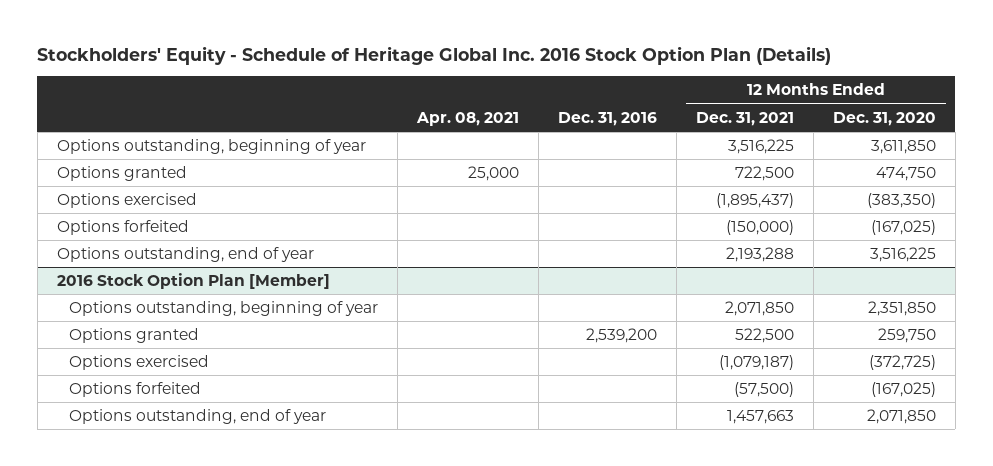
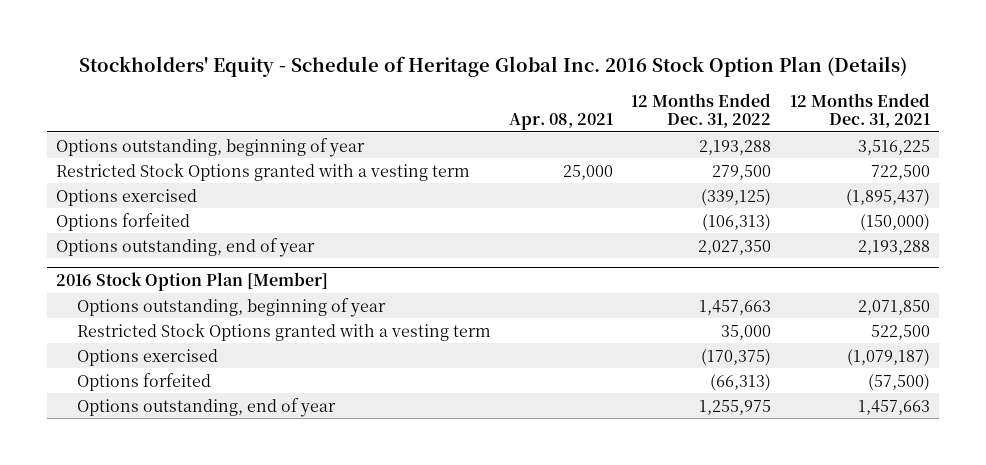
[557,111,657,126] Dec. 31, 2016 -> none
[832,111,936,126] Dec. 31, 2020 -> none
none -> [631,92,772,128] 12 Months Ended Dec. 31, 2022
[56,166,187,182] Options granted -> [56,162,471,181] Restricted Stock Options granted with a vesting term
[68,328,199,344] Options granted -> [77,322,492,341] Restricted Stock Options granted with a vesting term

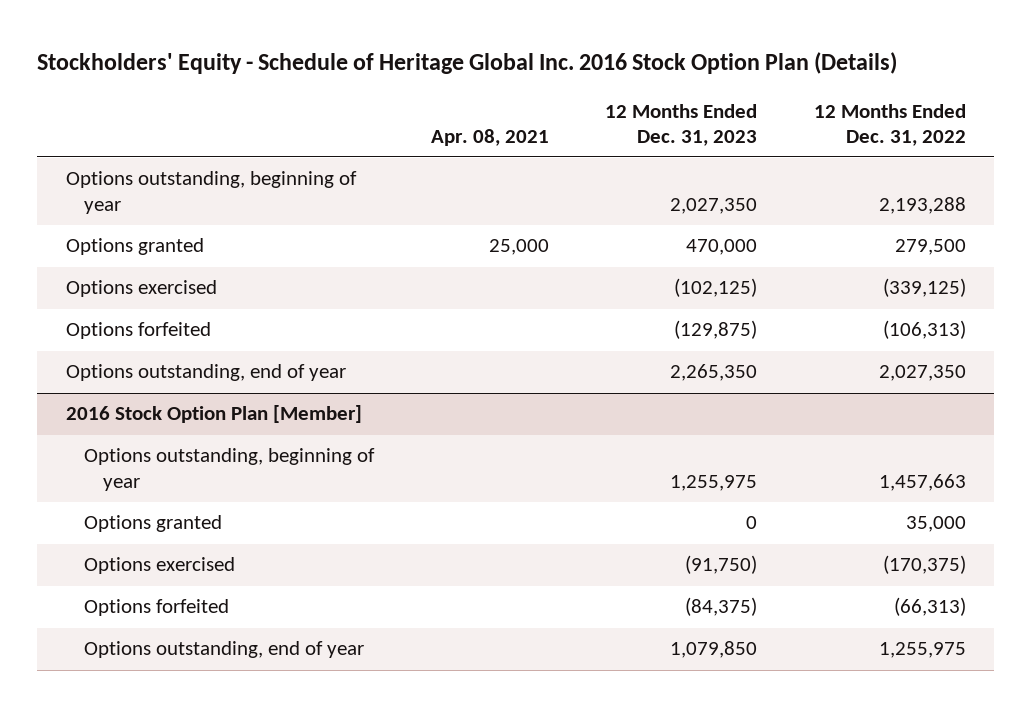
[789,92,930,128] 12 Months Ended Dec. 31, 2021 -> none
none -> [605,103,758,146] 12 Months Ended Dec. 31, 2023
[56,162,471,181] Restricted Stock Options granted with a vesting term -> [65,238,204,256] Options granted
[77,322,492,341] Restricted Stock Options granted with a vesting term -> [84,515,223,533] Options granted

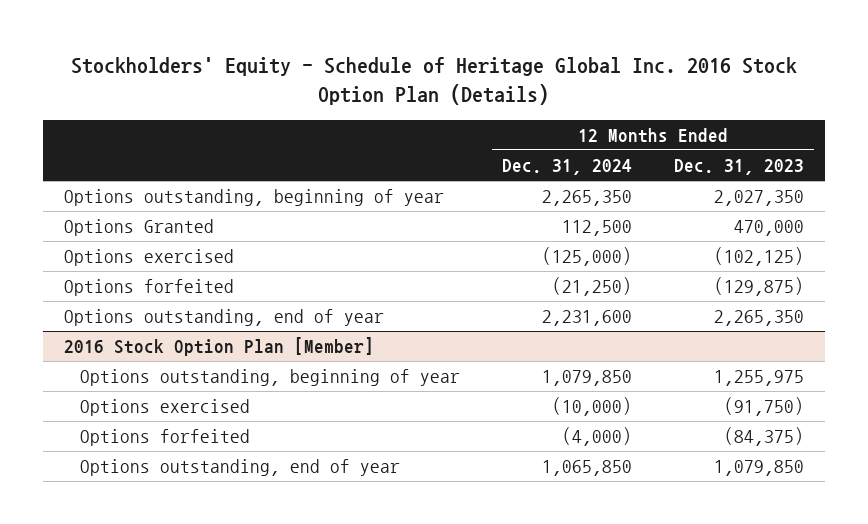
[430,128,549,146] Apr. 08, 2021 -> none
[813,103,966,146] 12 Months Ended Dec. 31, 2022 -> none
none -> [502,158,633,175] Dec. 31, 2024
[65,238,204,256] Options granted -> [63,219,214,237] Options Granted
[84,515,223,533] Options granted -> none

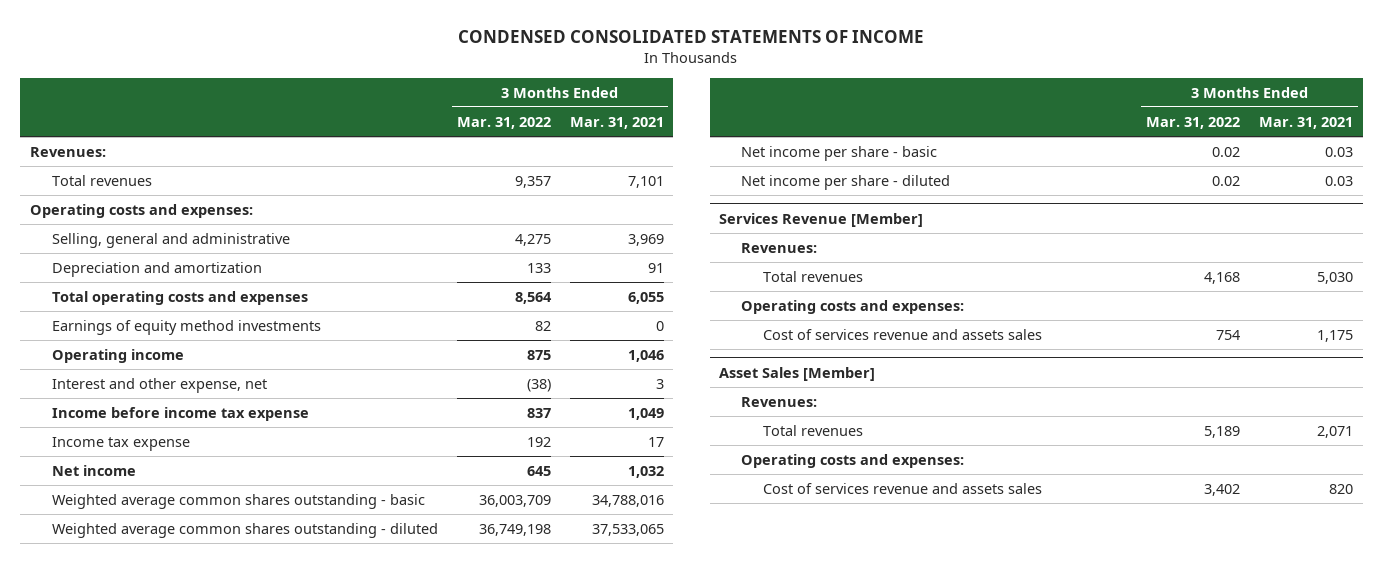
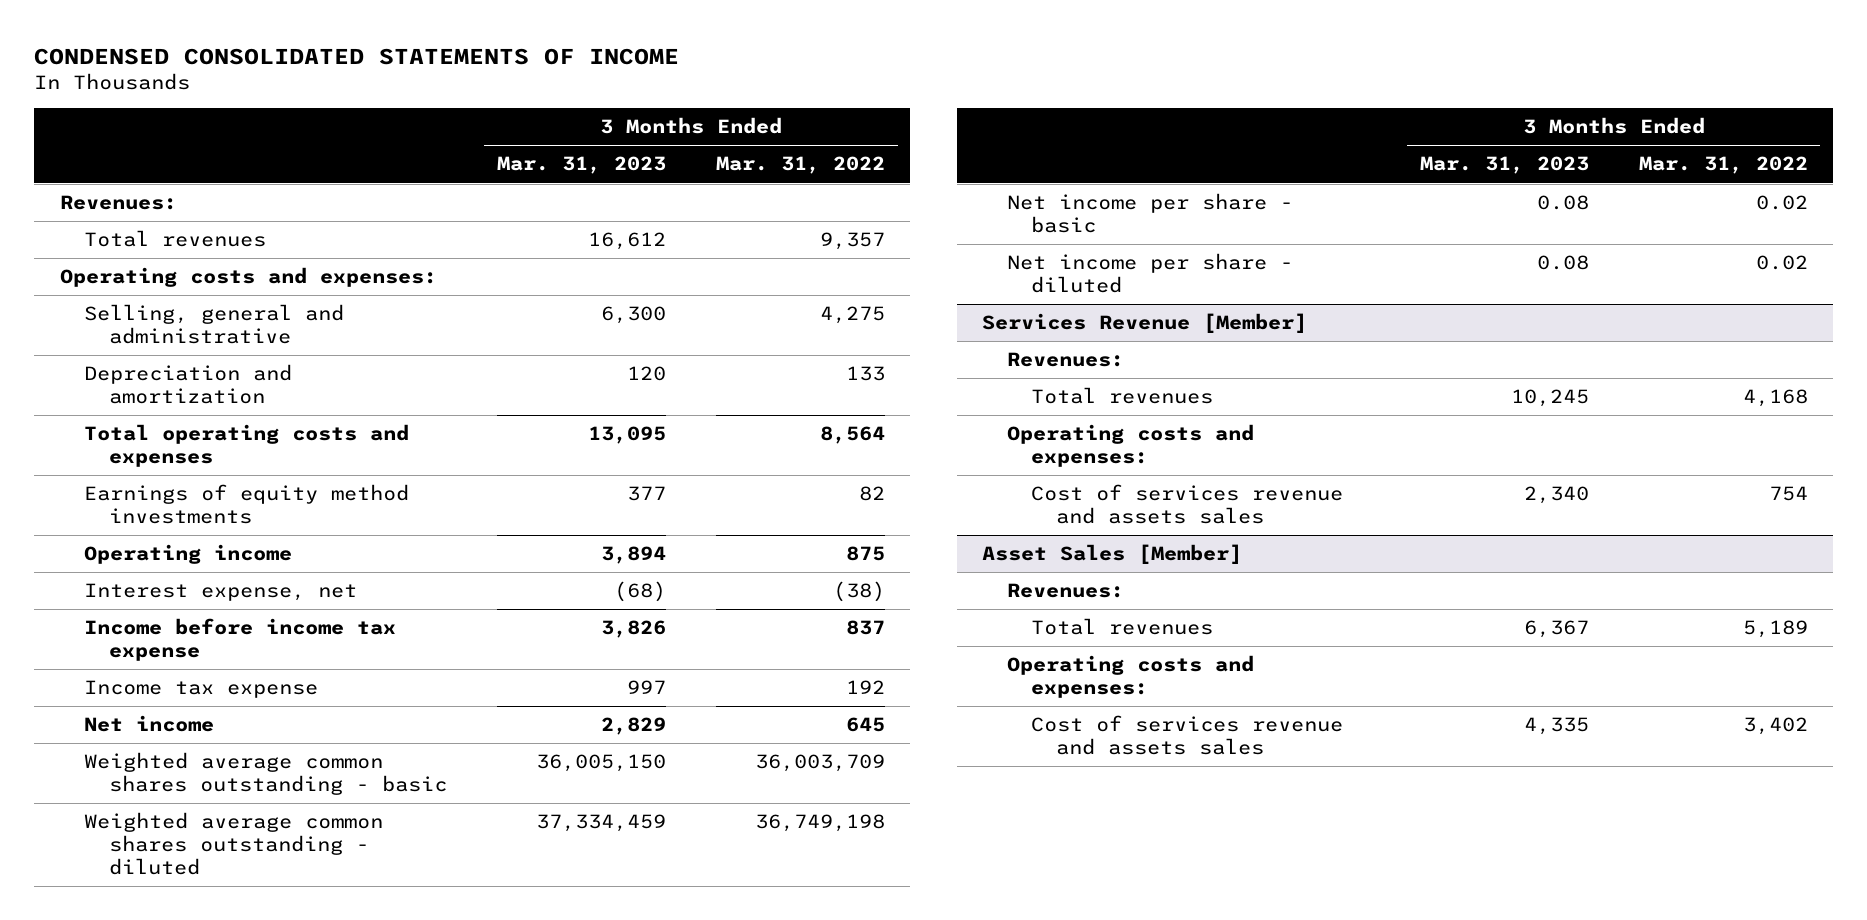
[569,116,664,129] Mar. 31, 2021 -> none
none -> [496,156,666,175] Mar. 31, 2023
[51,377,267,393] Interest and other expense, net -> [84,583,358,602] Interest expense, net

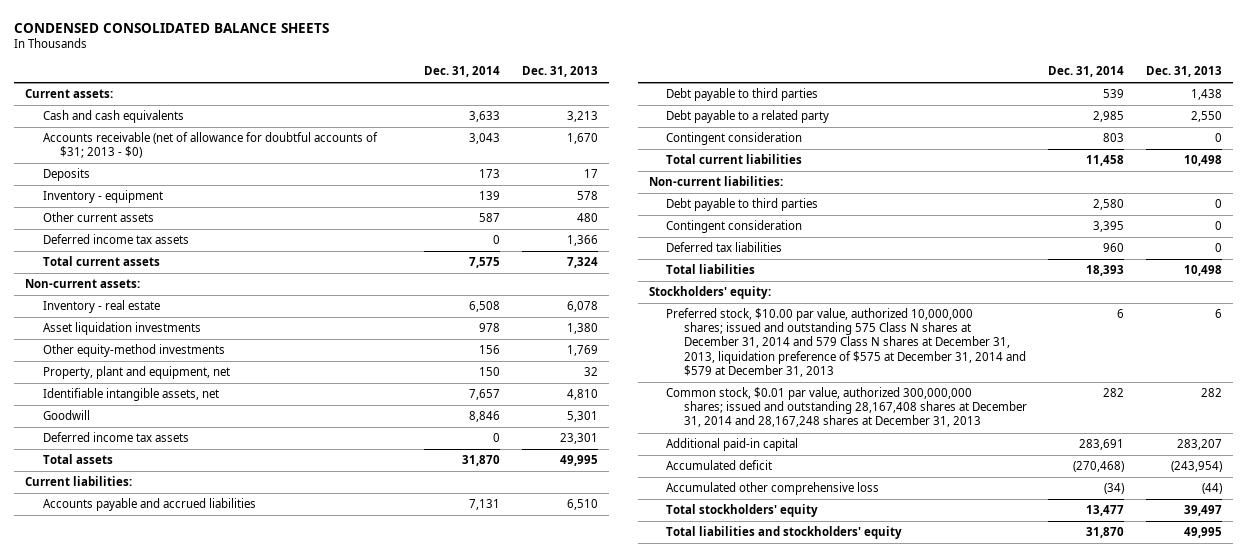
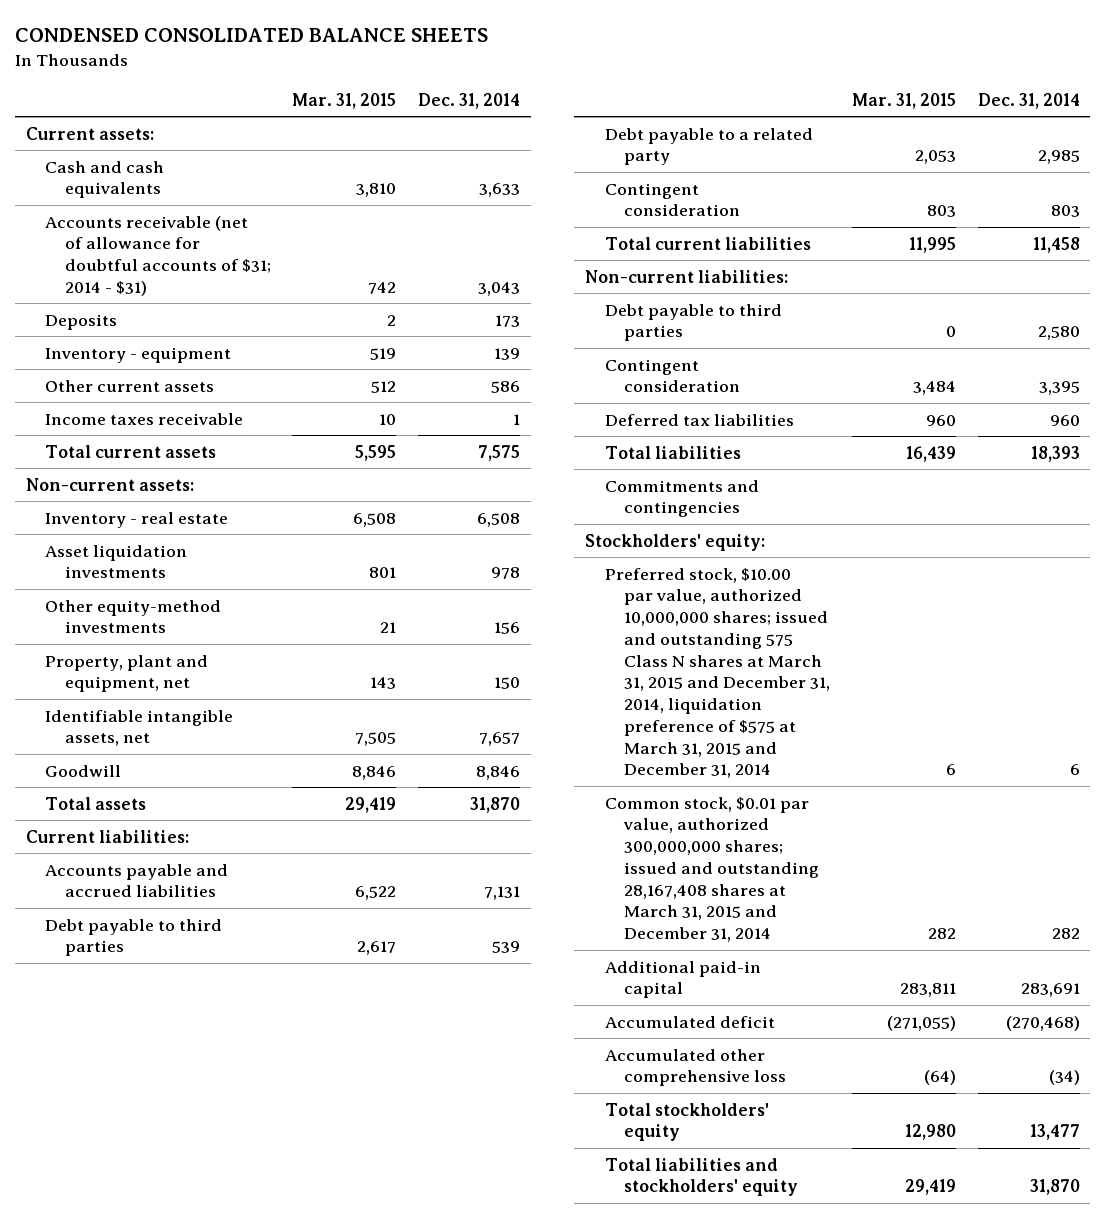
[522,66,599,78] Dec. 31, 2013 -> none
none -> [292,92,397,109] Mar. 31, 2015
[42,132,378,159] Accounts receivable (net of allowance for doubtful accounts of $31; 2013 - $0) -> [45,215,271,296] Accounts receivable (net of allowance for doubtful accounts of $31; 2014 - $31)
[42,234,189,245] Deferred income tax assets -> none
[479,213,501,223] 587 -> [491,380,521,393] 586
none -> [45,412,244,425] Income taxes receivable
[42,432,189,443] Deferred income tax assets -> none
none -> [604,479,759,518] Commitments and contingencies
[666,308,1026,377] Preferred stock, $10.00 par value, authorized 10,000,000 shares; issued and outstanding 575 Class N shares at December 31, 2014 and 579 Class N shares at December 31, 2013, liquidation preference of $575 at December 31, 2014 and $579 at December 31, 2013 -> [604,567,831,779] Preferred stock, $10.00 par value, authorized 10,000,000 shares; issued and outstanding 575 Class N shares at March 31, 2015 and December 31, 2014, liquidation preference of $575 at March 31, 2015 and December 31, 2014
[666,387,1027,428] Common stock, $0.01 par value, authorized 300,000,000 shares; issued and outstanding 28,167,408 shares at December 31, 2014 and 28,167,248 shares at December 31, 2013 -> [604,796,820,943] Common stock, $0.01 par value, authorized 300,000,000 shares; issued and outstanding 28,167,408 shares at March 31, 2015 and December 31, 2014

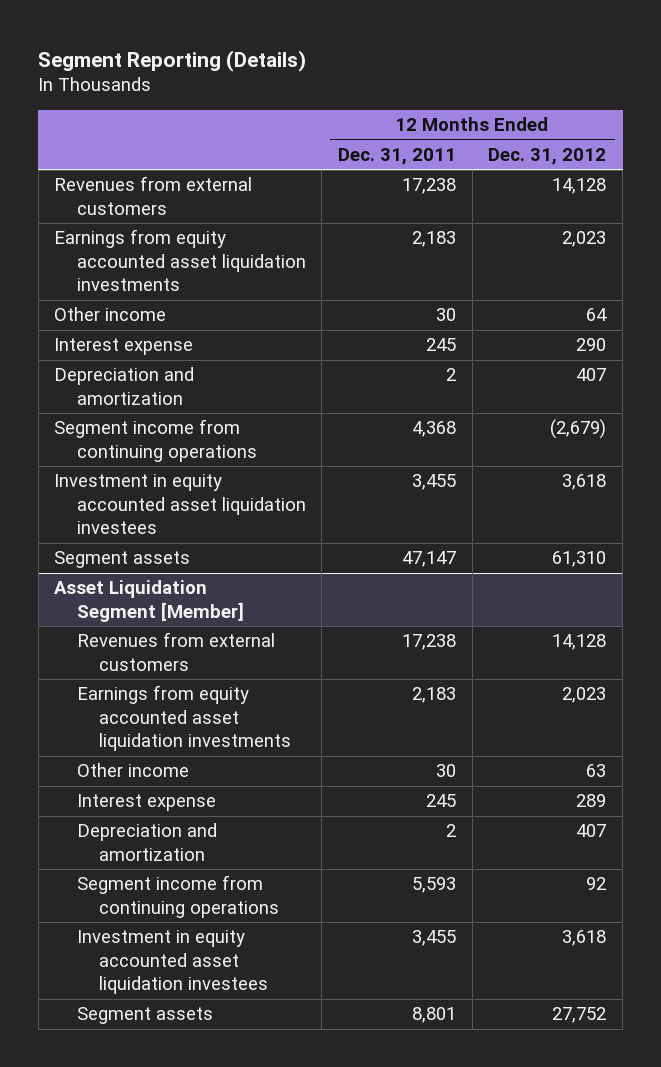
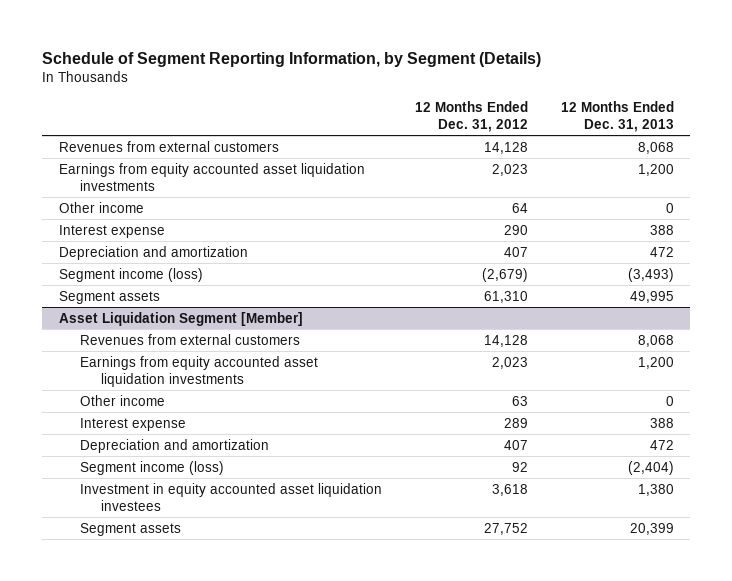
[38,49,307,72] Segment Reporting (Details) -> [42,51,542,67] Schedule of Segment Reporting Information, by Segment (Details)
[338,147,457,165] Dec. 31, 2011 -> none
none -> [560,100,674,132] 12 Months Ended Dec. 31, 2013
[54,474,306,535] Investment in equity accounted asset liquidation investees -> none
[54,419,257,462] Segment income from continuing operations -> [58,267,203,282] Segment income (loss)
[76,875,279,918] Segment income from continuing operations -> [79,460,224,475] Segment income (loss)

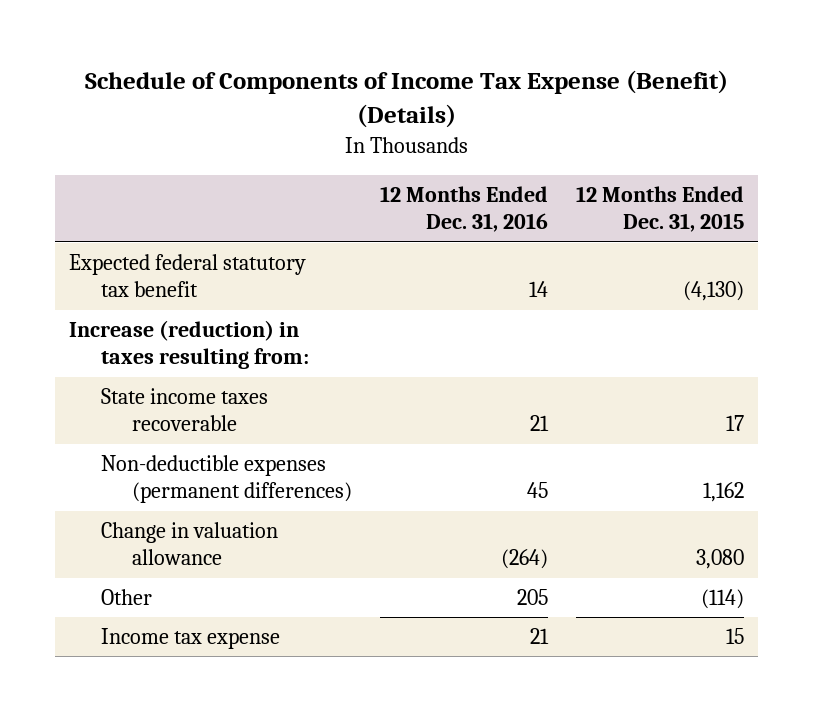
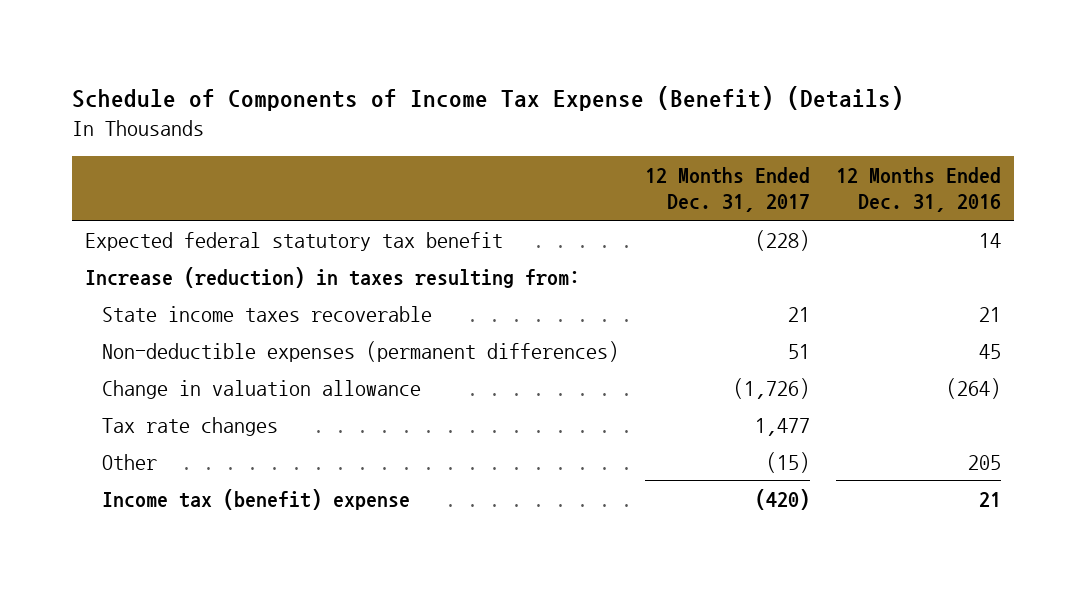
[576,185,745,233] 12 Months Ended Dec. 31, 2015 -> none
none -> [644,166,810,213] 12 Months Ended Dec. 31, 2017
none -> [101,416,278,436] Tax rate changes
[100,628,280,650] Income tax expense -> [101,488,410,510] Income tax (benefit) expense

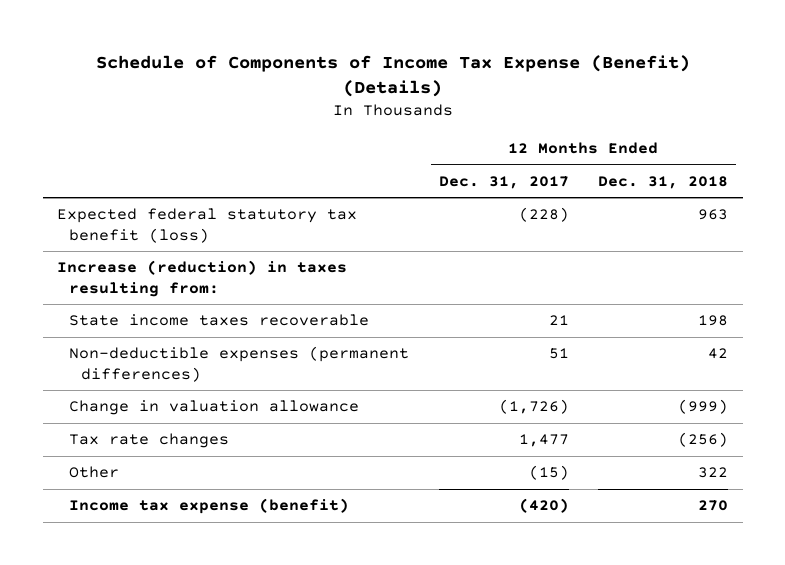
[835,166,1001,213] 12 Months Ended Dec. 31, 2016 -> none
none -> [598,175,729,189] Dec. 31, 2018
[85,231,504,251] Expected federal statutory tax benefit -> [57,208,358,243] Expected federal statutory tax benefit (loss)
[101,488,410,510] Income tax (benefit) expense -> [69,498,350,515] Income tax expense (benefit)

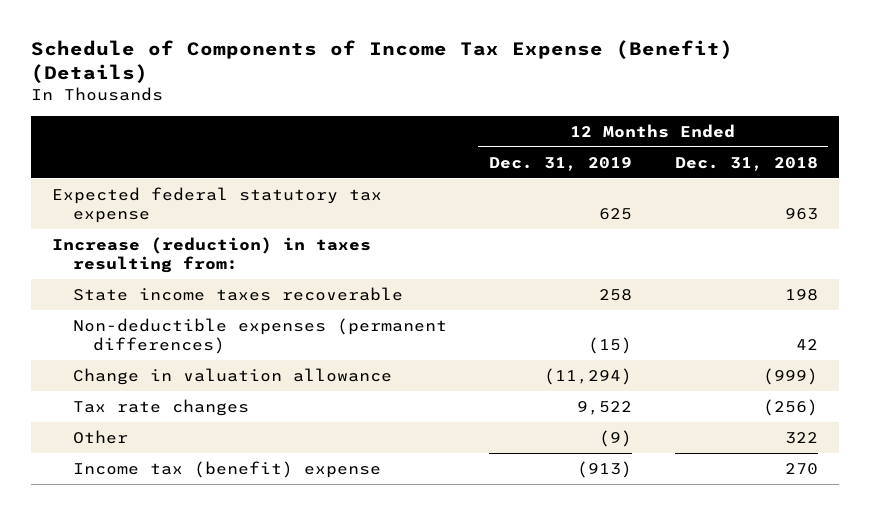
[438,175,569,189] Dec. 31, 2017 -> none
none -> [489,156,633,171] Dec. 31, 2019
[57,208,358,243] Expected federal statutory tax benefit (loss) -> [52,186,383,224] Expected federal statutory tax expense
[69,498,350,515] Income tax expense (benefit) -> [72,460,381,478] Income tax (benefit) expense

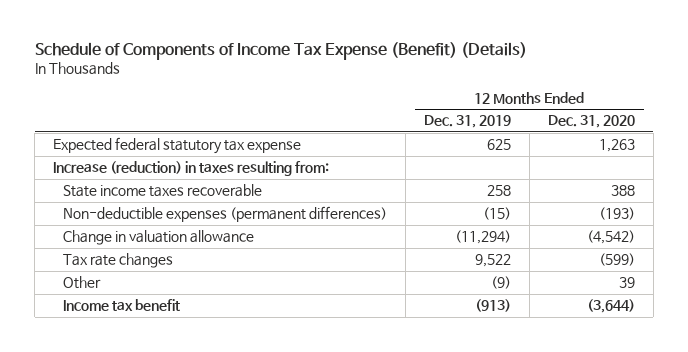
[674,156,818,171] Dec. 31, 2018 -> none
none -> [547,115,635,129] Dec. 31, 2020
[72,460,381,478] Income tax (benefit) expense -> [63,299,181,312] Income tax benefit

